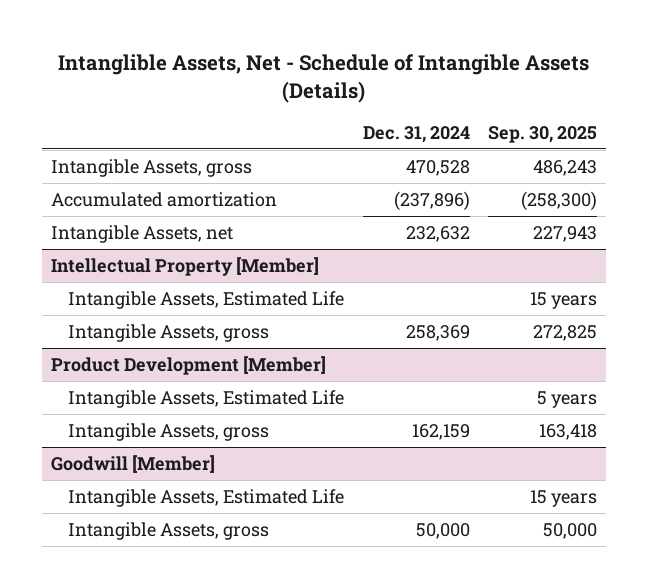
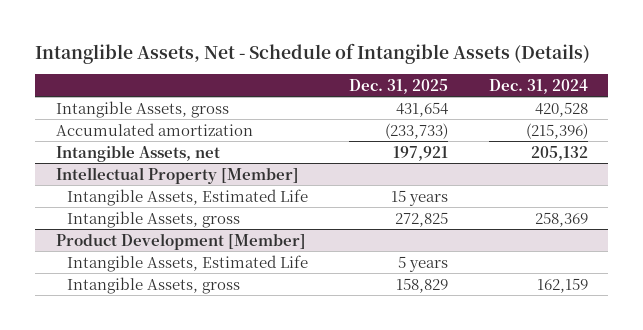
[488,125,598,143] Sep. 30, 2025 -> none
none -> [348,78,448,94] Dec. 31, 2025
[405,159,470,176] 470,528 -> [534,101,588,117] 420,528
[393,190,470,211] (237,896) -> [525,122,588,139] (215,396)
[405,225,470,242] 232,632 -> [530,145,588,161] 205,132
[51,454,216,473] Goodwill [Member] -> none
[68,488,345,507] Intangible Assets, Estimated Life -> none
[68,521,270,540] Intangible Assets, gross -> none

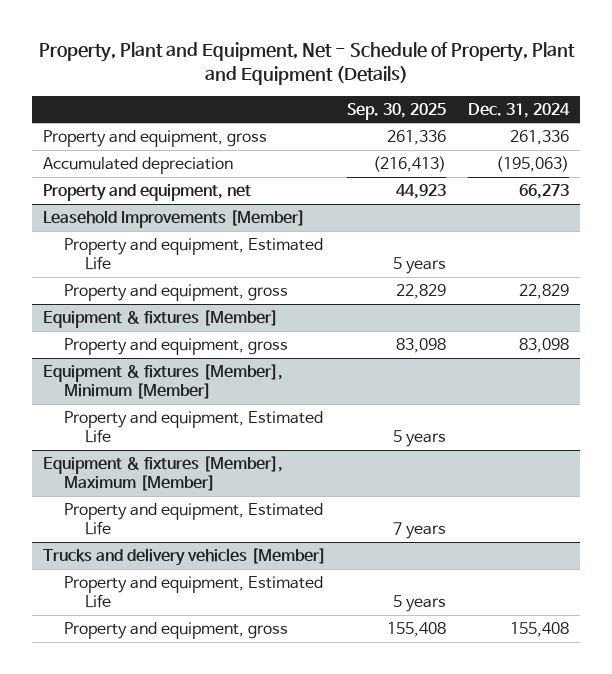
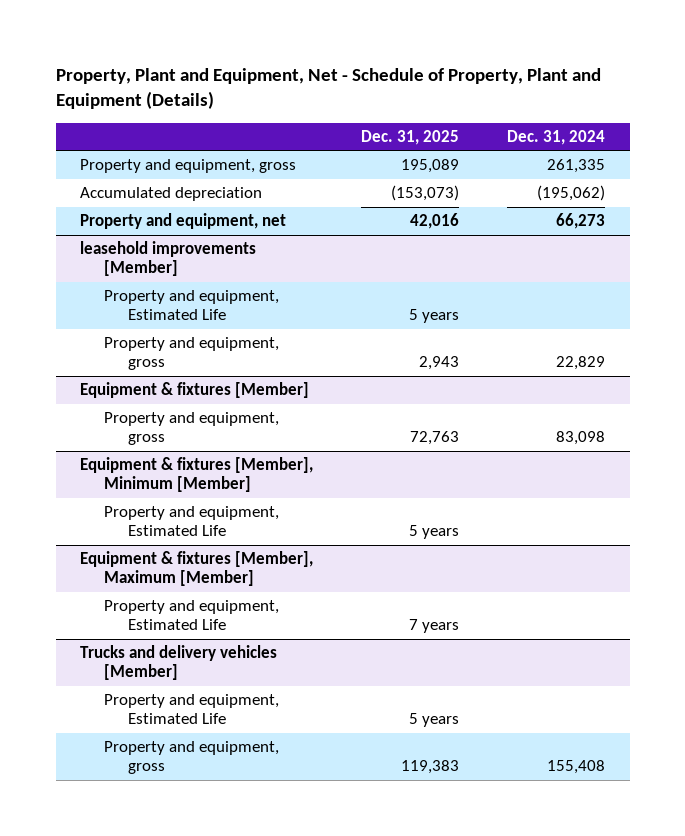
[347,102,447,120] Sep. 30, 2025 -> none
none -> [361,129,460,145] Dec. 31, 2025
[510,129,570,145] 261,336 -> [547,159,606,174] 261,335
[496,155,570,172] (195,063) -> [537,185,606,202] (195,062)
[42,209,305,228] Leasehold Improvements [Member] -> [79,241,256,277] leasehold improvements [Member]

